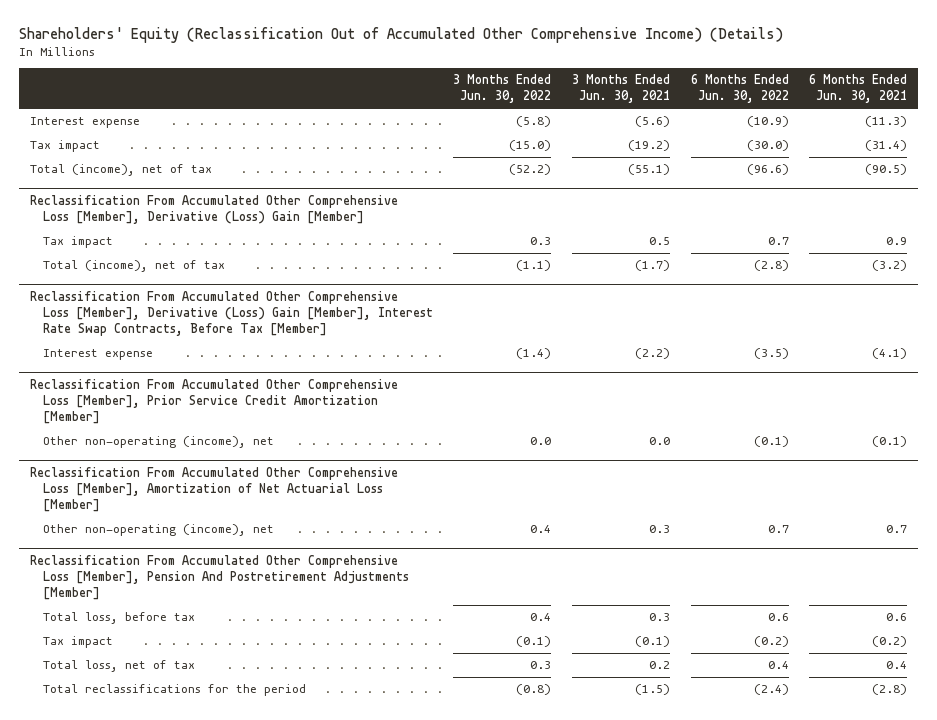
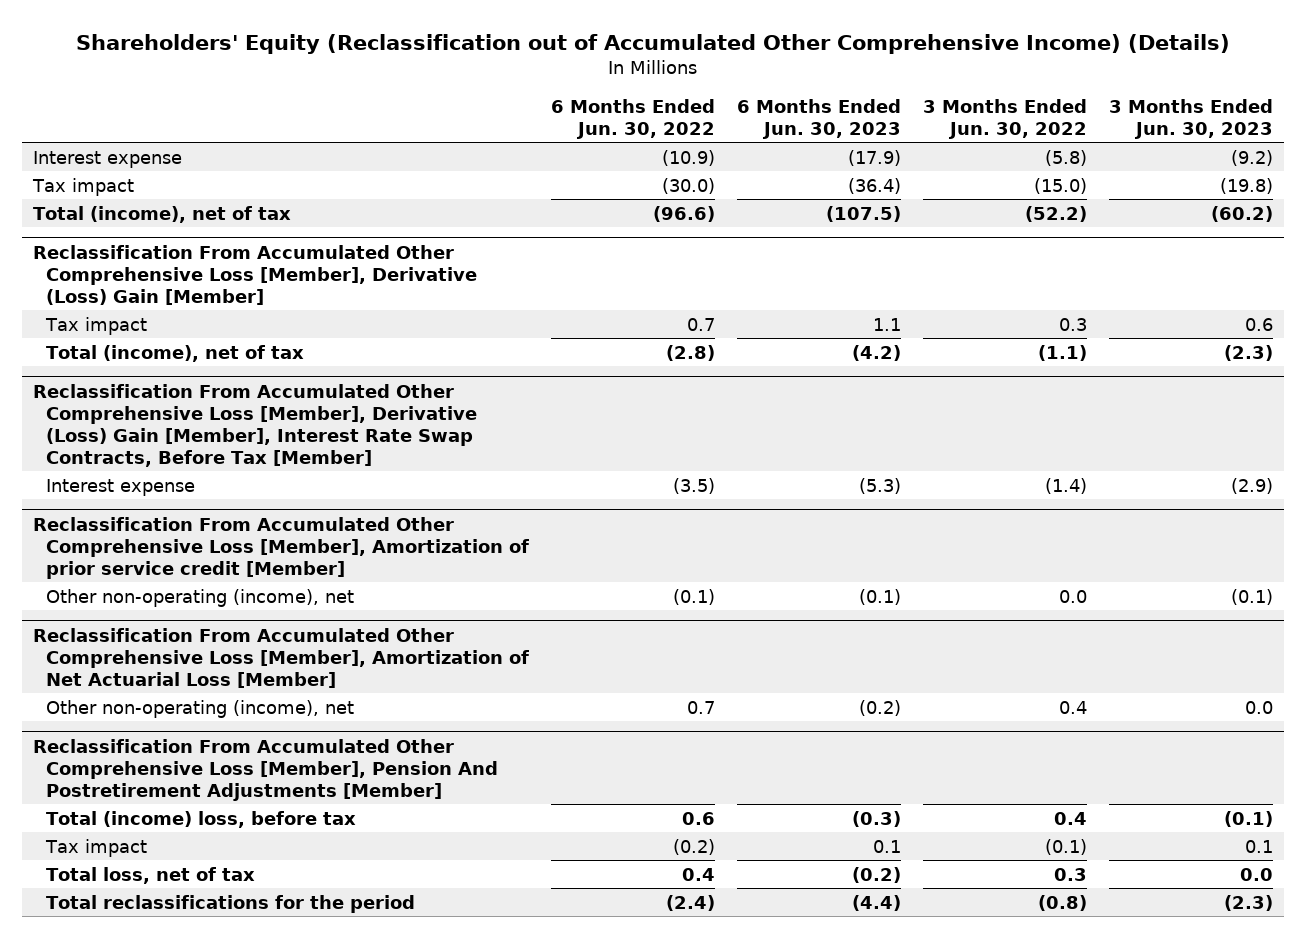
[19,26,784,43] Shareholders' Equity (Reclassification Out of Accumulated Other Comprehensive Income) (Details) -> [75,33,1230,54] Shareholders' Equity (Reclassification out of Accumulated Other Comprehensive Income) (Details)
[572,74,671,104] 3 Months Ended Jun. 30, 2021 -> none
[809,74,908,104] 6 Months Ended Jun. 30, 2021 -> none
none -> [736,98,901,139] 6 Months Ended Jun. 30, 2023
none -> [1108,98,1273,139] 3 Months Ended Jun. 30, 2023
[29,379,398,425] Reclassification From Accumulated Other Comprehensive Loss [Member], Prior Service Credit Amortization [Member] -> [32,516,529,579] Reclassification From Accumulated Other Comprehensive Loss [Member], Amortization of prior service credit [Member]
[42,612,195,625] Total loss, before tax -> [45,810,356,828] Total (income) loss, before tax

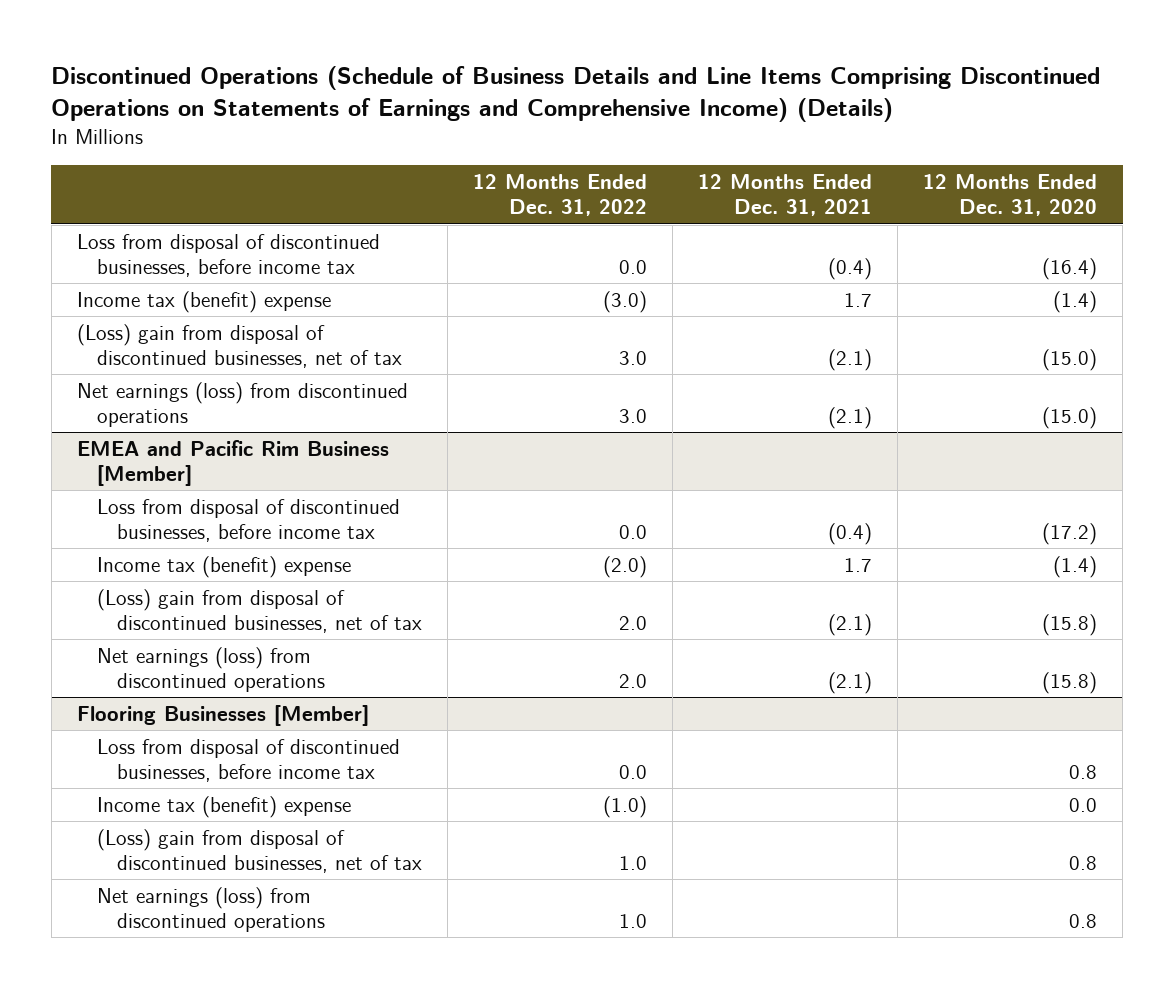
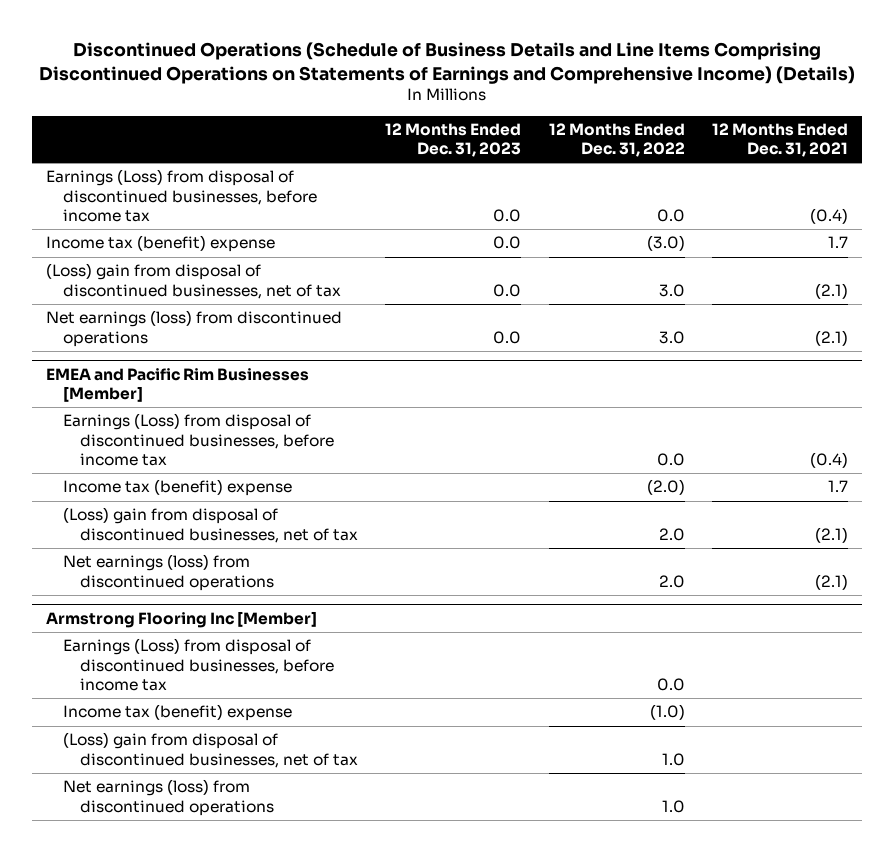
[923,174,1098,217] 12 Months Ended Dec. 31, 2020 -> none
none -> [385,122,522,158] 12 Months Ended Dec. 31, 2023
[77,233,381,277] Loss from disposal of discontinued businesses, before income tax -> [46,169,318,222] Earnings (Loss) from disposal of discontinued businesses, before income tax
[77,439,390,486] EMEA and Pacific Rim Business [Member] -> [46,367,310,403] EMEA and Pacific Rim Businesses [Member]
[96,498,400,542] Loss from disposal of discontinued businesses, before income tax -> [63,413,334,466] Earnings (Loss) from disposal of discontinued businesses, before income tax
[77,704,370,726] Flooring Businesses [Member] -> none
none -> [46,610,318,628] Armstrong Flooring Inc [Member]
[96,738,400,782] Loss from disposal of discontinued businesses, before income tax -> [63,638,334,691] Earnings (Loss) from disposal of discontinued businesses, before income tax

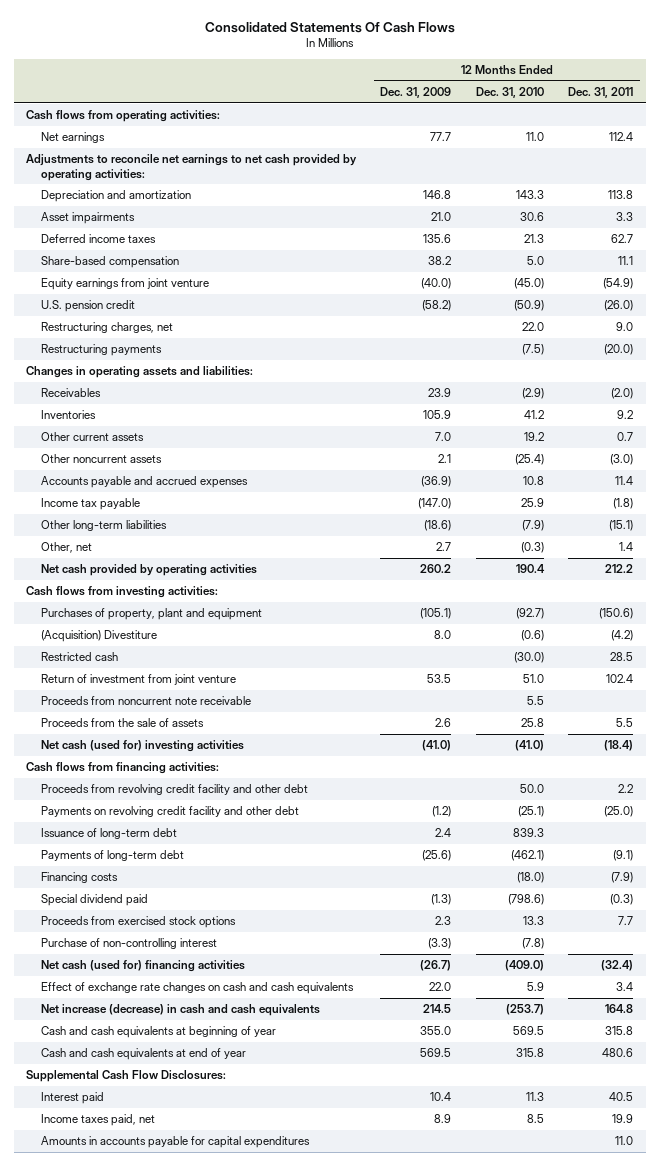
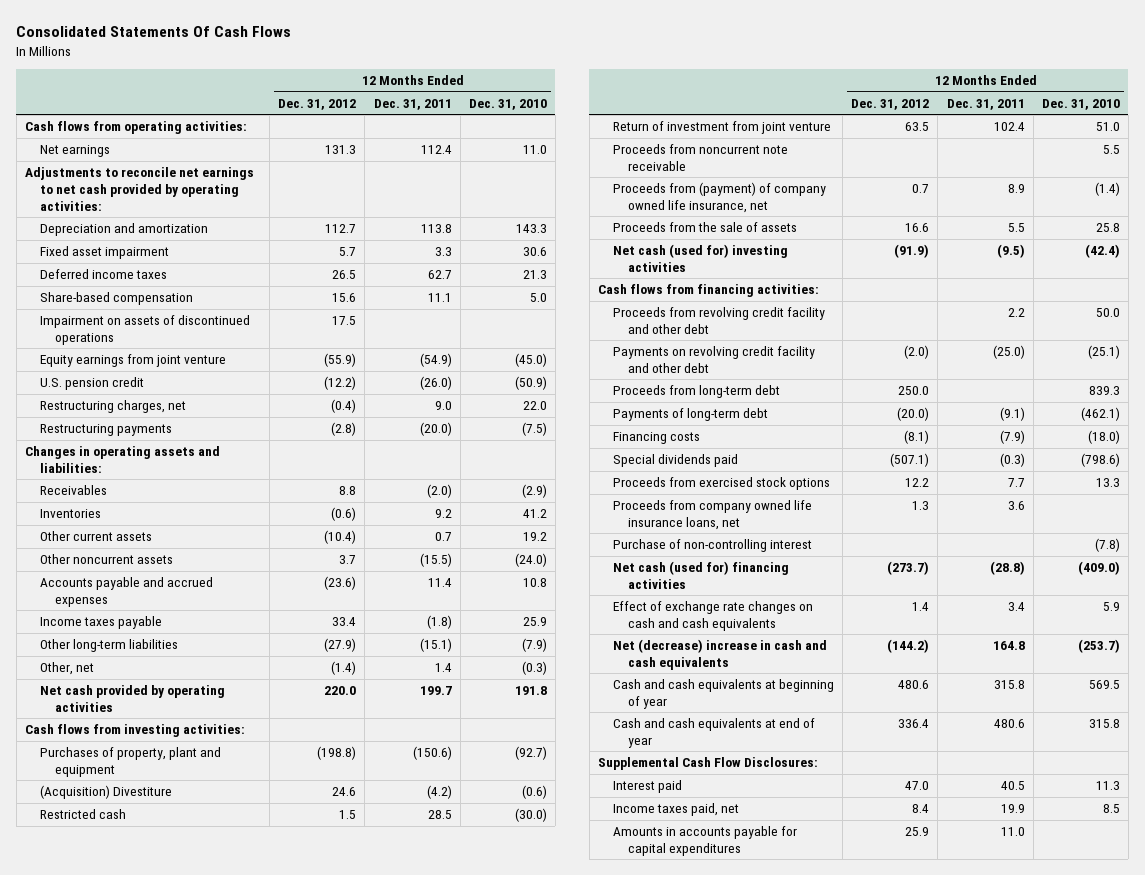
[380,87,452,99] Dec. 31, 2009 -> none
none -> [278,98,357,110] Dec. 31, 2012
[40,212,135,225] Asset impairments -> [39,246,169,260] Fixed asset impairment
none -> [39,315,250,345] Impairment on assets of discontinued operations
[514,454,544,466] (25.4) -> [514,553,547,568] (24.0)
[610,454,634,466] (3.0) -> [419,553,452,568] (15.5)
[40,498,140,511] Income tax payable -> [39,616,162,630] Income taxes payable
[515,564,545,574] 190.4 -> [514,686,547,696] 191.8
[605,564,634,574] 212.2 -> [419,686,452,696] 199.7
none -> [612,182,826,213] Proceeds from (payment) of company owned life insurance, net
[514,740,544,752] (41.0) -> [1084,244,1120,259] (42.4)
[604,740,634,752] (18.4) -> [996,244,1025,259] (9.5)
[40,828,177,840] Issuance of long-term debt -> [612,385,780,399] Proceeds from long-term debt
[40,894,148,907] Special dividend paid -> [612,454,738,468] Special dividends paid
none -> [612,500,812,530] Proceeds from company owned life insurance loans, net
[601,960,634,972] (32.4) -> [989,561,1025,576] (28.8)
[40,1004,320,1017] Net increase (decrease) in cash and cash equivalents -> [612,639,827,670] Net (decrease) increase in cash and cash equivalents

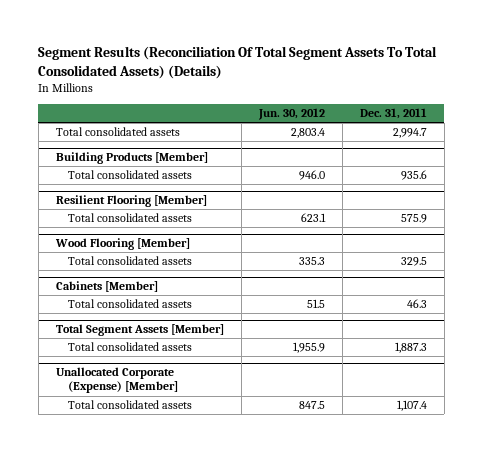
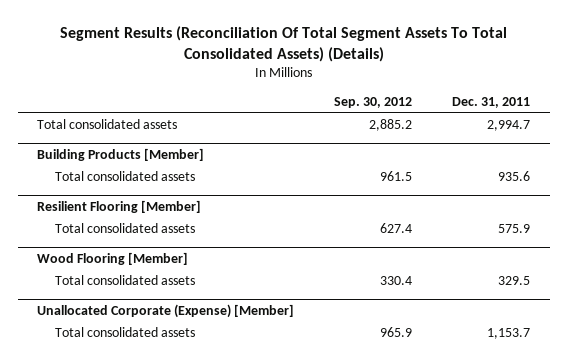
[257,108,325,121] Jun. 30, 2012 -> none
none -> [334,97,413,109] Sep. 30, 2012
[55,281,158,293] Cabinets [Member] -> none
[68,299,193,309] Total consolidated assets -> none
[55,324,224,337] Total Segment Assets [Member] -> none
[68,342,193,352] Total consolidated assets -> none
[396,400,427,412] 1,107.4 -> [487,328,531,340] 1,153.7

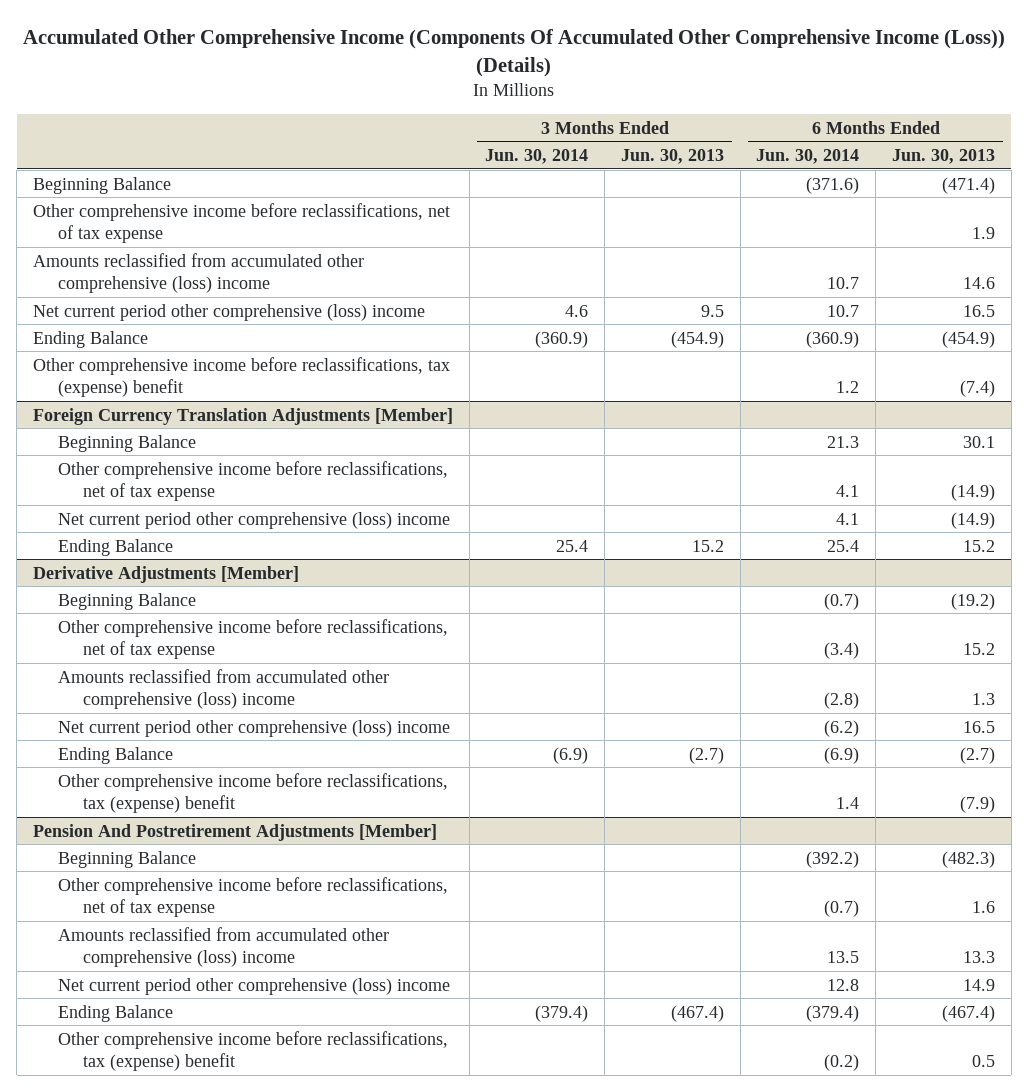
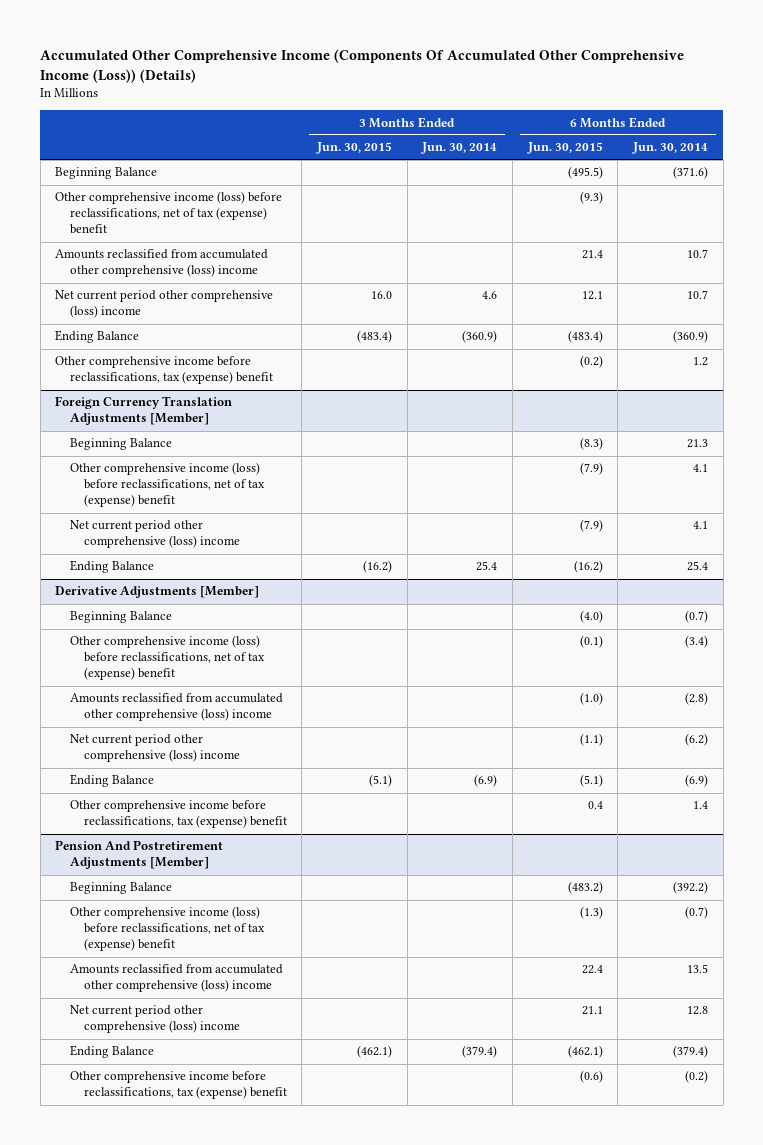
[620,149,724,165] Jun. 30, 2013 -> none
[891,149,995,165] Jun. 30, 2013 -> none
none -> [315,142,392,155] Jun. 30, 2015
none -> [526,142,603,155] Jun. 30, 2015
[32,202,450,244] Other comprehensive income before reclassifications, net of tax expense -> [55,191,283,235] Other comprehensive income (loss) before reclassifications, net of tax (expense) benefit
[57,460,448,502] Other comprehensive income before reclassifications, net of tax expense -> [69,462,265,508] Other comprehensive income (loss) before reclassifications, net of tax (expense) benefit
[57,618,448,660] Other comprehensive income before reclassifications, net of tax expense -> [69,635,265,681] Other comprehensive income (loss) before reclassifications, net of tax (expense) benefit
[57,876,448,918] Other comprehensive income before reclassifications, net of tax expense -> [69,906,265,952] Other comprehensive income (loss) before reclassifications, net of tax (expense) benefit

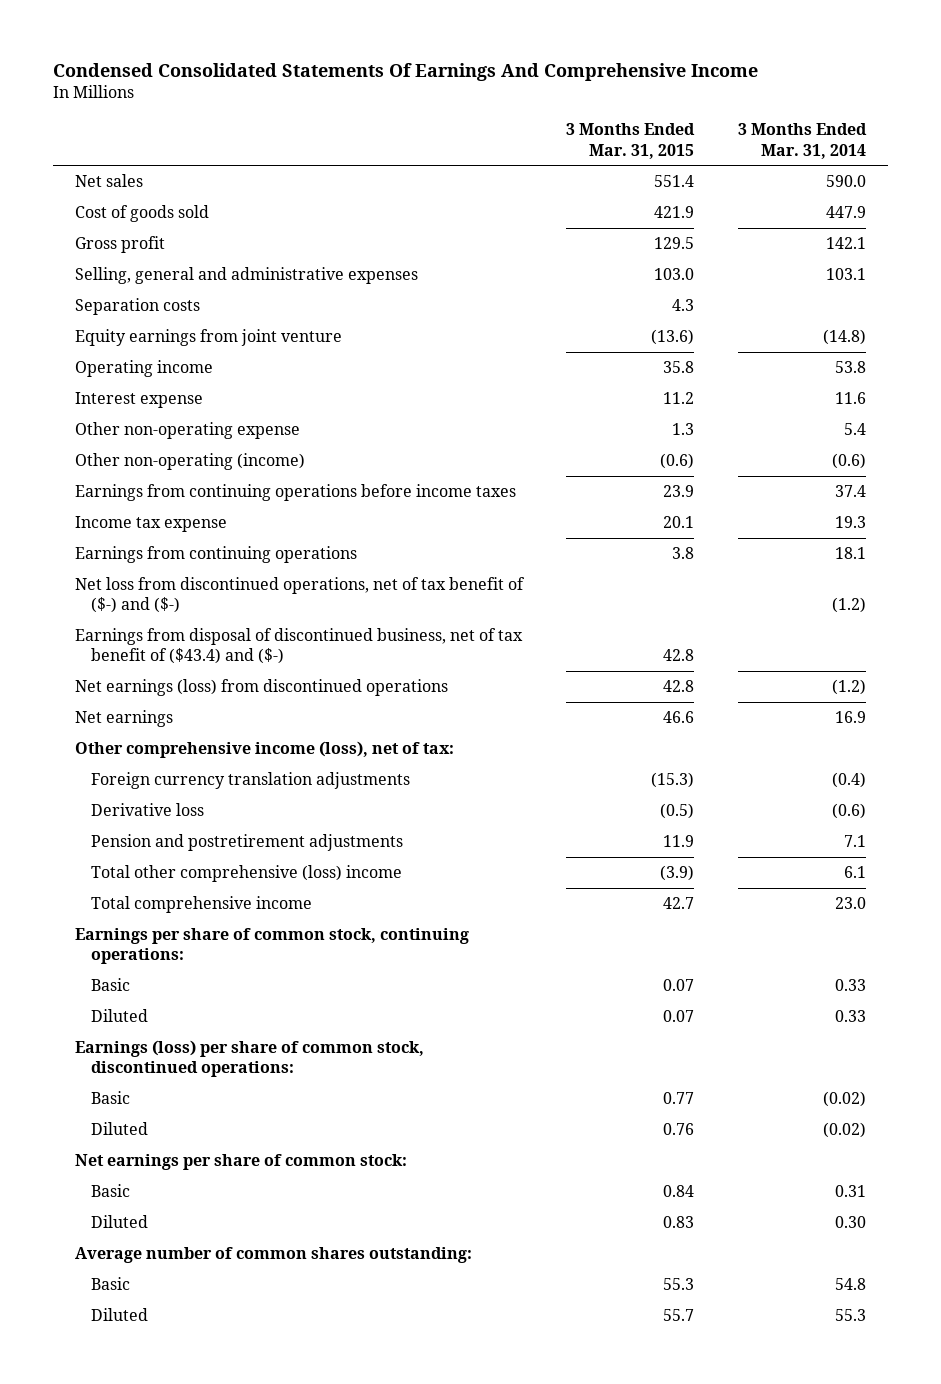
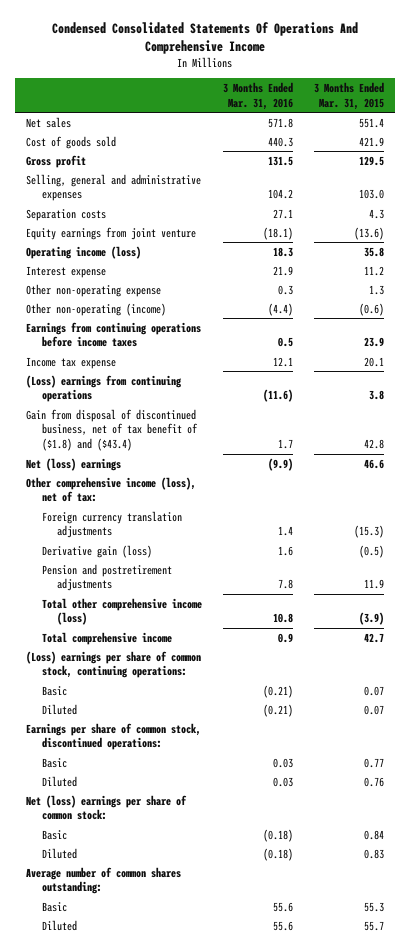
[52,63,758,82] Condensed Consolidated Statements Of Earnings And Comprehensive Income -> [52,22,359,55] Condensed Consolidated Statements Of Operations And Comprehensive Income
[738,123,868,159] 3 Months Ended Mar. 31, 2014 -> none
none -> [222,81,293,110] 3 Months Ended Mar. 31, 2016
[74,360,213,378] Operating income -> [26,245,142,259] Operating income (loss)
[74,577,525,614] Net loss from discontinued operations, net of tax benefit of ($-) and ($-) -> none
[74,679,448,697] Net earnings (loss) from discontinued operations -> none
[74,546,357,564] Earnings from continuing operations -> [26,374,183,403] (Loss) earnings from continuing operations
[74,628,523,665] Earnings from disposal of discontinued business, net of tax benefit of ($43.4) and ($-) -> [26,408,198,452] Gain from disposal of discontinued business, net of tax benefit of ($1.8) and ($43.4)
[74,710,173,728] Net earnings -> [26,457,122,471] Net (loss) earnings
[90,803,204,817] Derivative loss -> [41,544,152,558] Derivative gain (loss)
[90,865,402,883] Total other comprehensive (loss) income -> [41,597,202,626] Total other comprehensive income (loss)
[74,928,469,965] Earnings per share of common stock, continuing operations: -> [26,650,202,679] (Loss) earnings per share of common stock, continuing operations:
[74,1040,424,1078] Earnings (loss) per share of common stock, discontinued operations: -> [26,722,202,751] Earnings per share of common stock, discontinued operations:
[74,1154,407,1171] Net earnings per share of common stock: -> [26,794,188,821] Net (loss) earnings per share of common stock:

